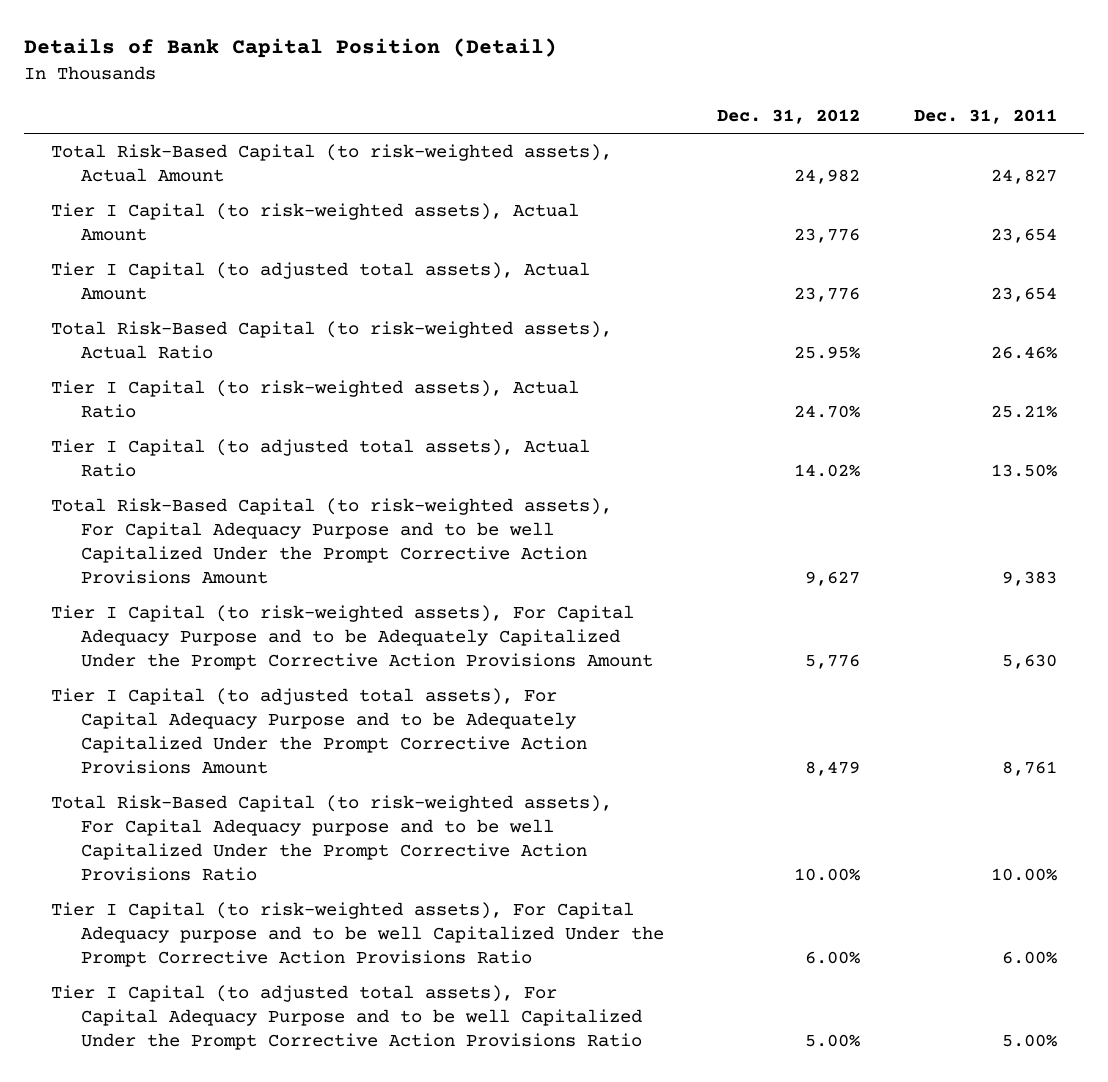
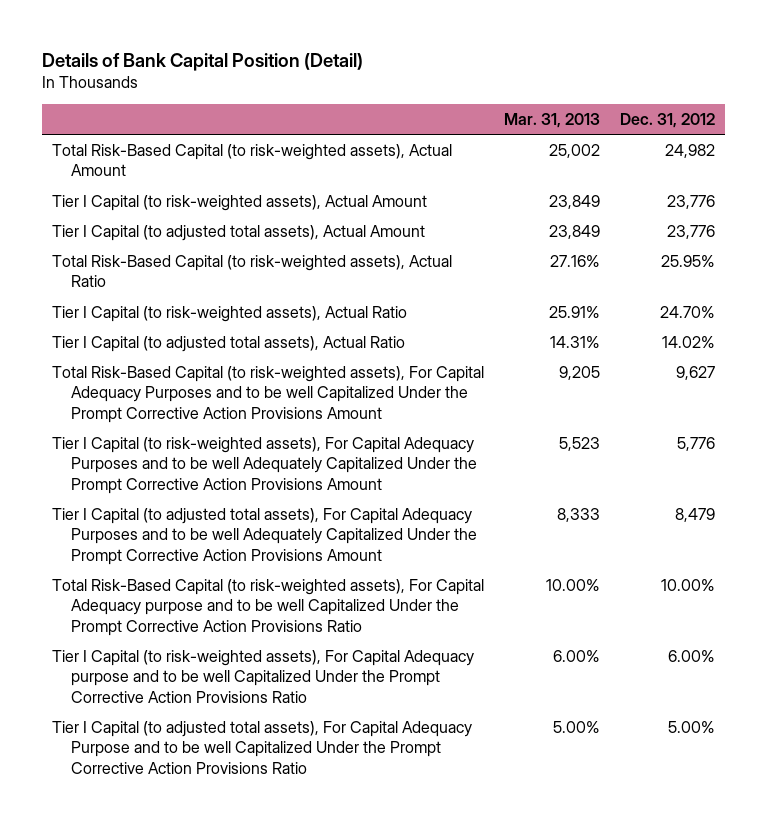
[914,108,1058,124] Dec. 31, 2011 -> none
none -> [503,113,600,129] Mar. 31, 2013
[50,498,612,584] Total Risk-Based Capital (to risk-weighted assets), For Capital Adequacy Purpose and to be well Capitalized Under the Prompt Corrective Action Provisions Amount -> [51,365,484,423] Total Risk-Based Capital (to risk-weighted assets), For Capital Adequacy Purposes and to be well Capitalized Under the Prompt Corrective Action Provisions Amount
[50,605,653,671] Tier I Capital (to risk-weighted assets), For Capital Adequacy Purpose and to be Adequately Capitalized Under the Prompt Corrective Action Provisions Amount -> [51,436,478,494] Tier I Capital (to risk-weighted assets), For Capital Adequacy Purposes and to be well Adequately Capitalized Under the Prompt Corrective Action Provisions Amount
[50,688,587,774] Tier I Capital (to adjusted total assets), For Capital Adequacy Purpose and to be Adequately Capitalized Under the Prompt Corrective Action Provisions Amount -> [51,507,478,565] Tier I Capital (to adjusted total assets), For Capital Adequacy Purposes and to be well Adequately Capitalized Under the Prompt Corrective Action Provisions Amount

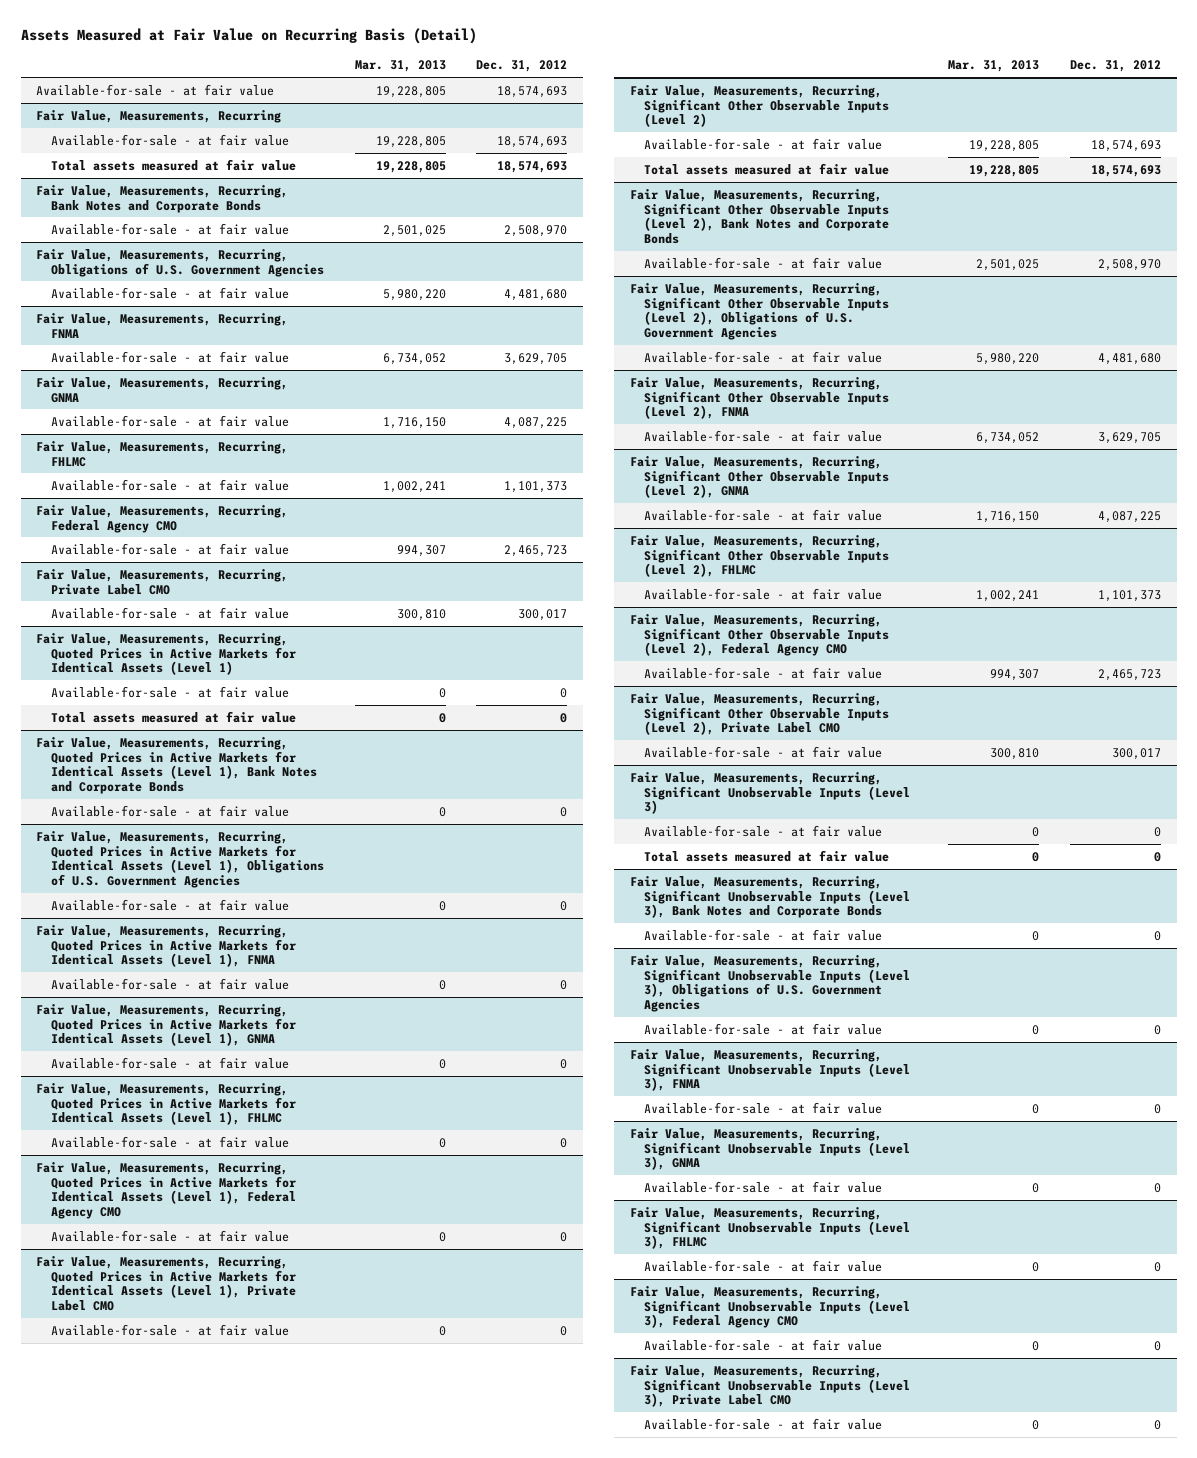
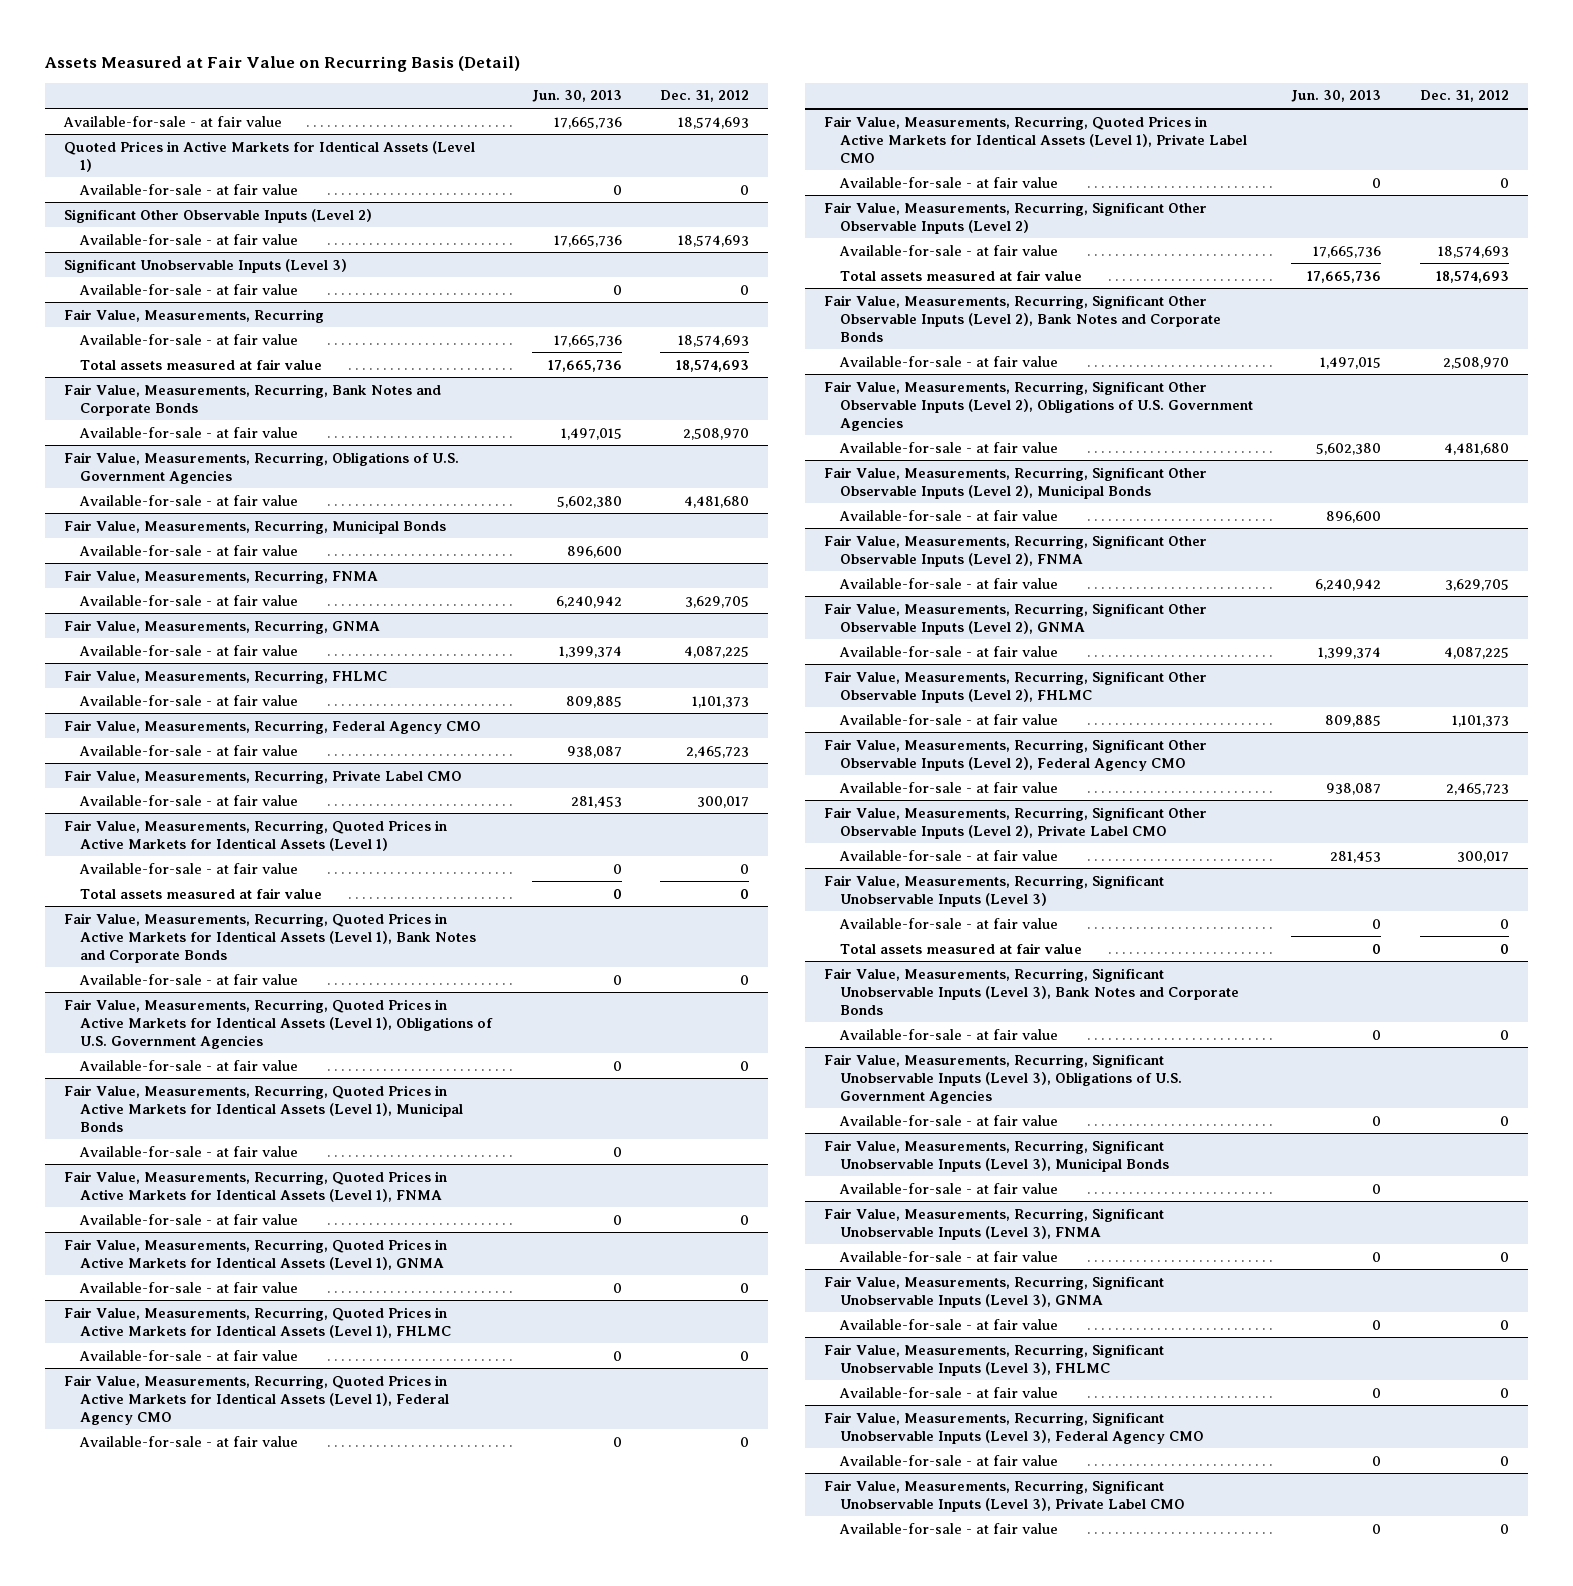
[354,60,446,73] Mar. 31, 2013 -> none
none -> [531,90,622,103] Jun. 30, 2013
none -> [64,140,476,172] Quoted Prices in Active Markets for Identical Assets (Level 1)
none -> [79,183,299,195] Available-for-sale - at fair value
none -> [64,208,373,223] Significant Other Observable Inputs (Level 2)
none -> [79,233,299,245] Available-for-sale - at fair value
none -> [64,258,348,273] Significant Unobservable Inputs (Level 3)
none -> [79,283,299,295] Available-for-sale - at fair value
none -> [64,519,447,534] Fair Value, Measurements, Recurring, Municipal Bonds
none -> [79,544,299,556] Available-for-sale - at fair value
none -> [64,1084,464,1132] Fair Value, Measurements, Recurring, Quoted Prices in Active Markets for Identical Assets (Level 1), Municipal Bonds
none -> [79,1145,299,1157] Available-for-sale - at fair value
none -> [823,466,1207,499] Fair Value, Measurements, Recurring, Significant Other Observable Inputs (Level 2), Municipal Bonds
none -> [839,509,1059,521] Available-for-sale - at fair value
none -> [823,1139,1170,1172] Fair Value, Measurements, Recurring, Significant Unobservable Inputs (Level 3), Municipal Bonds
none -> [839,1182,1059,1194] Available-for-sale - at fair value

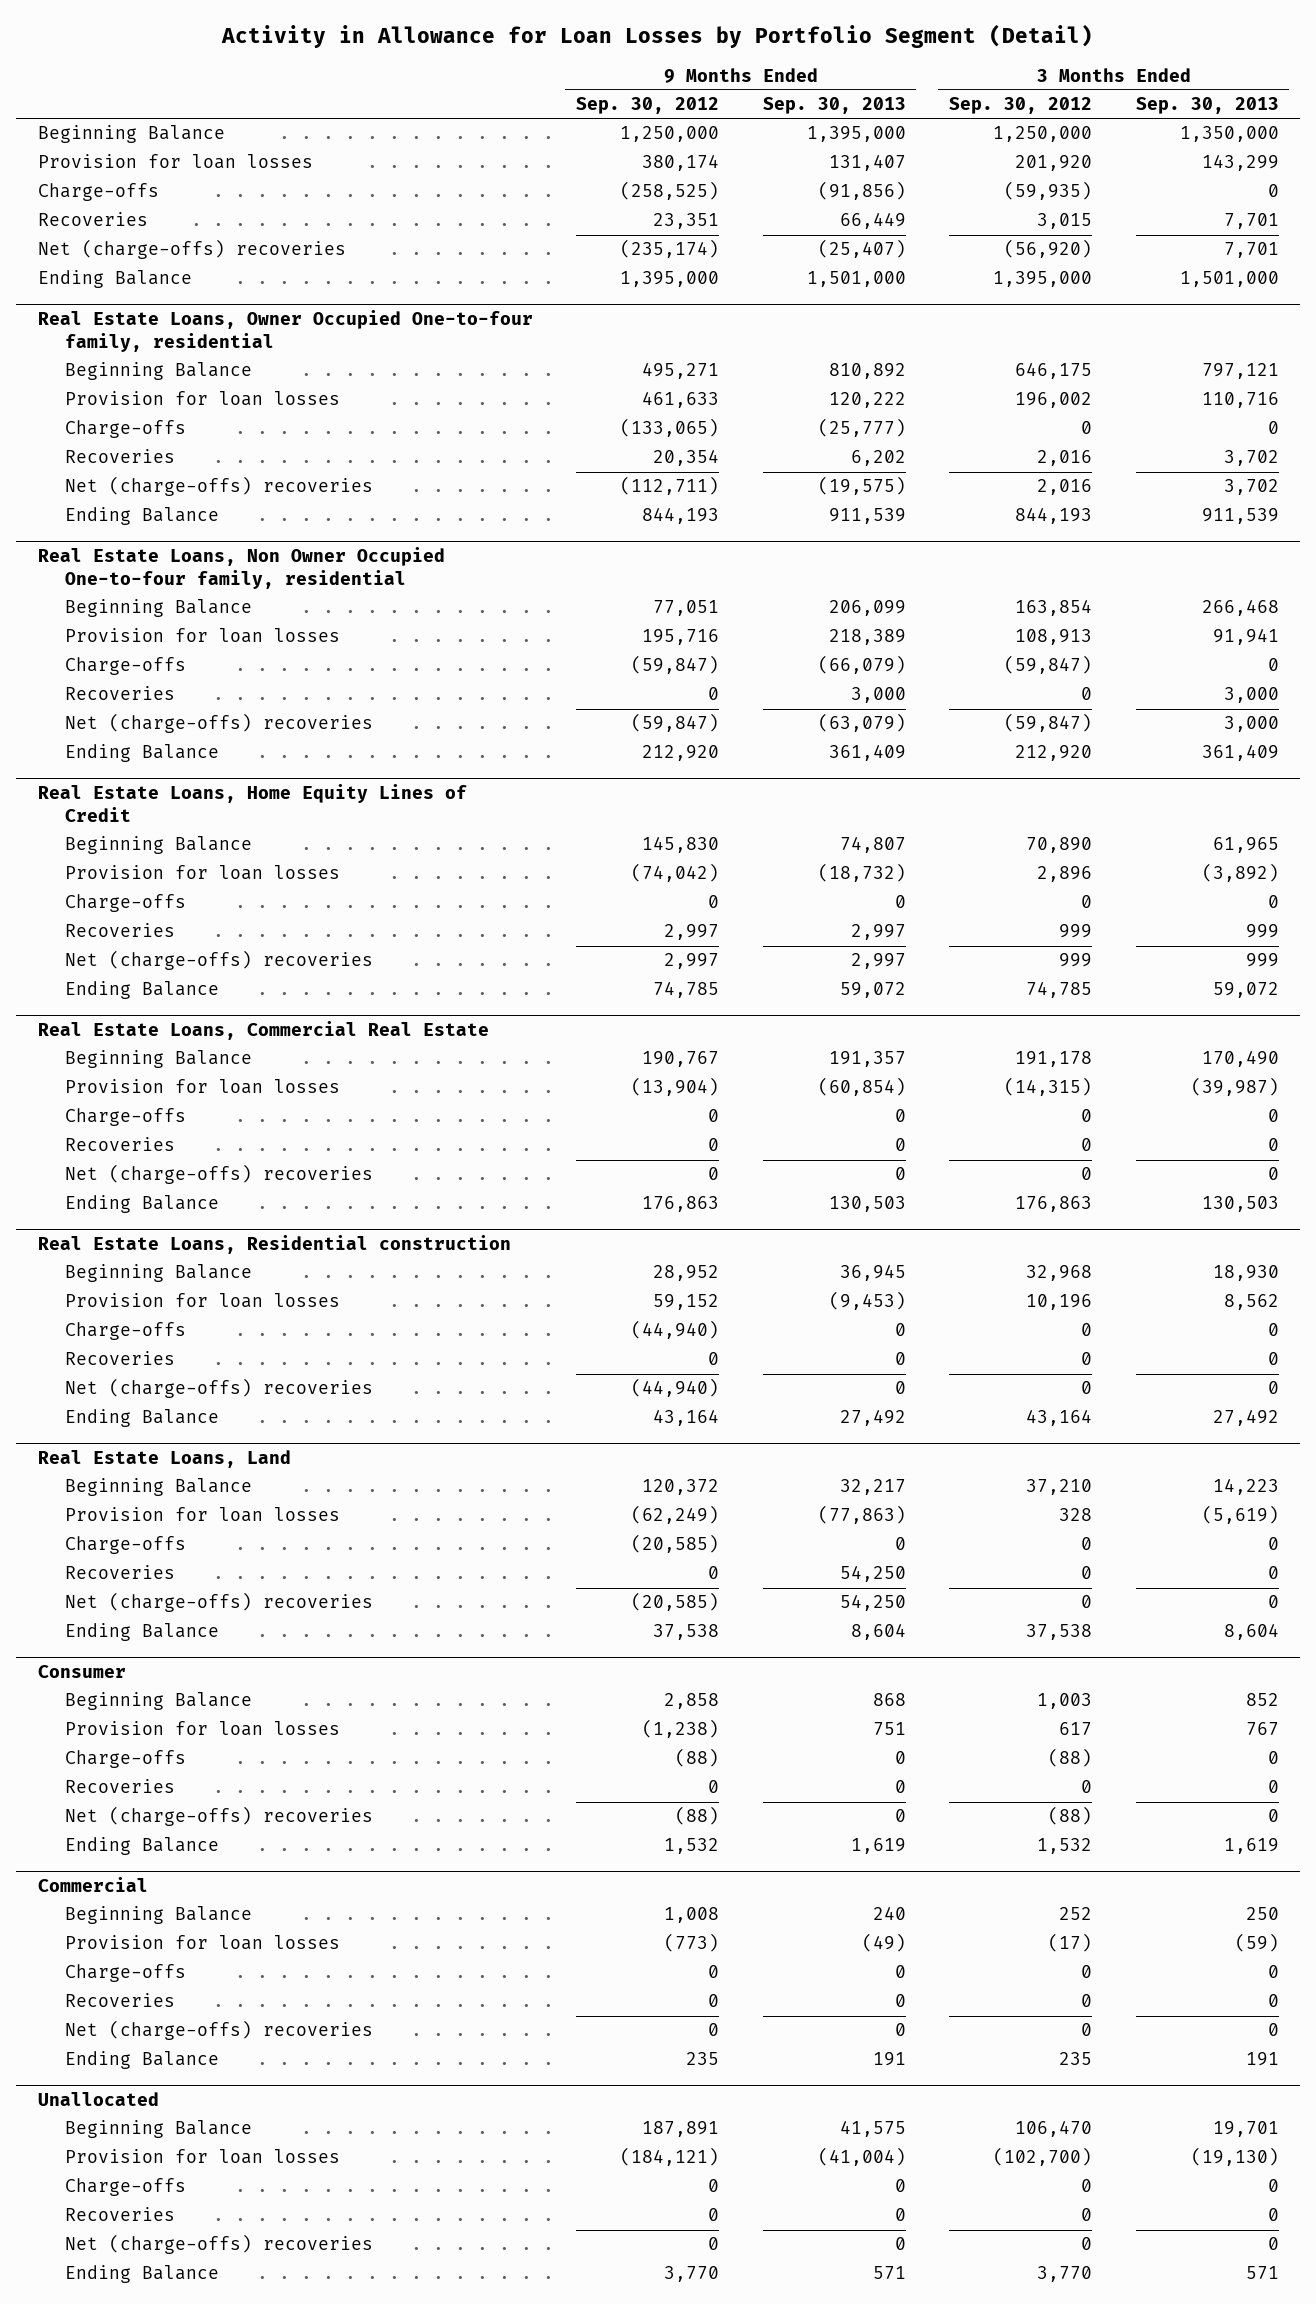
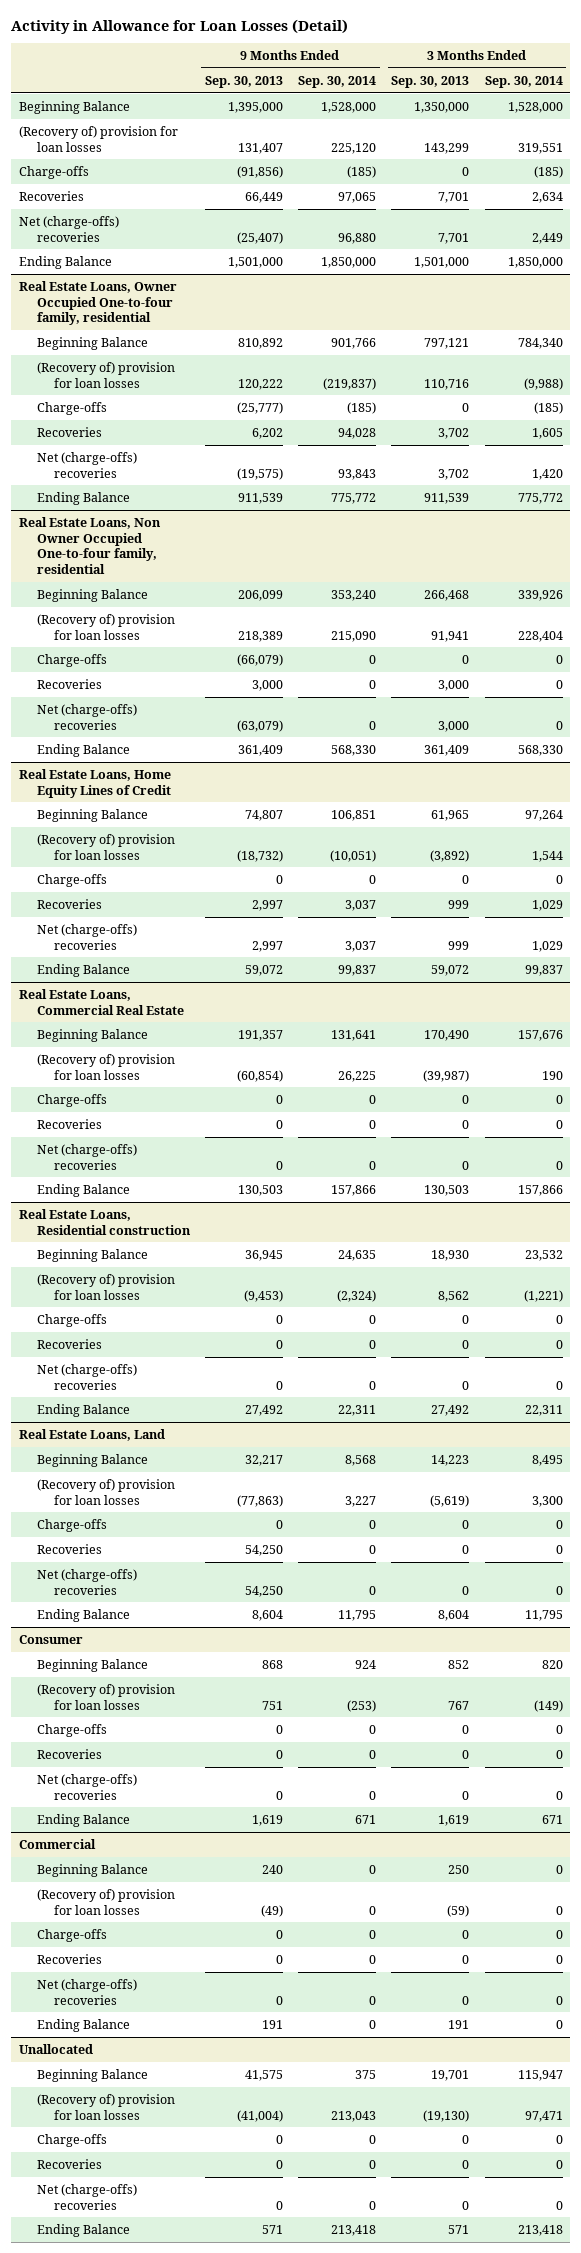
[221,24,1094,49] Activity in Allowance for Loan Losses by Portfolio Segment (Detail) -> [11,18,349,34] Activity in Allowance for Loan Losses (Detail)
[576,97,720,115] Sep. 30, 2012 -> none
[949,97,1093,115] Sep. 30, 2012 -> none
none -> [298,75,377,88] Sep. 30, 2014
none -> [484,75,563,88] Sep. 30, 2014
[37,154,313,170] Provision for loan losses -> [18,125,178,152] (Recovery of) provision for loan losses
[64,391,340,407] Provision for loan losses -> [36,361,175,388] (Recovery of) provision for loan losses
[64,628,340,644] Provision for loan losses -> [36,613,175,640] (Recovery of) provision for loan losses
[64,865,340,881] Provision for loan losses -> [36,833,175,860] (Recovery of) provision for loan losses
[64,1079,340,1095] Provision for loan losses -> [36,1053,175,1080] (Recovery of) provision for loan losses
[64,1293,340,1309] Provision for loan losses -> [36,1273,175,1300] (Recovery of) provision for loan losses
[64,1507,340,1523] Provision for loan losses -> [36,1478,175,1505] (Recovery of) provision for loan losses
[64,1721,340,1737] Provision for loan losses -> [36,1683,175,1710] (Recovery of) provision for loan losses
[64,1935,340,1951] Provision for loan losses -> [36,1888,175,1915] (Recovery of) provision for loan losses
[64,2149,340,2165] Provision for loan losses -> [36,2093,175,2120] (Recovery of) provision for loan losses

